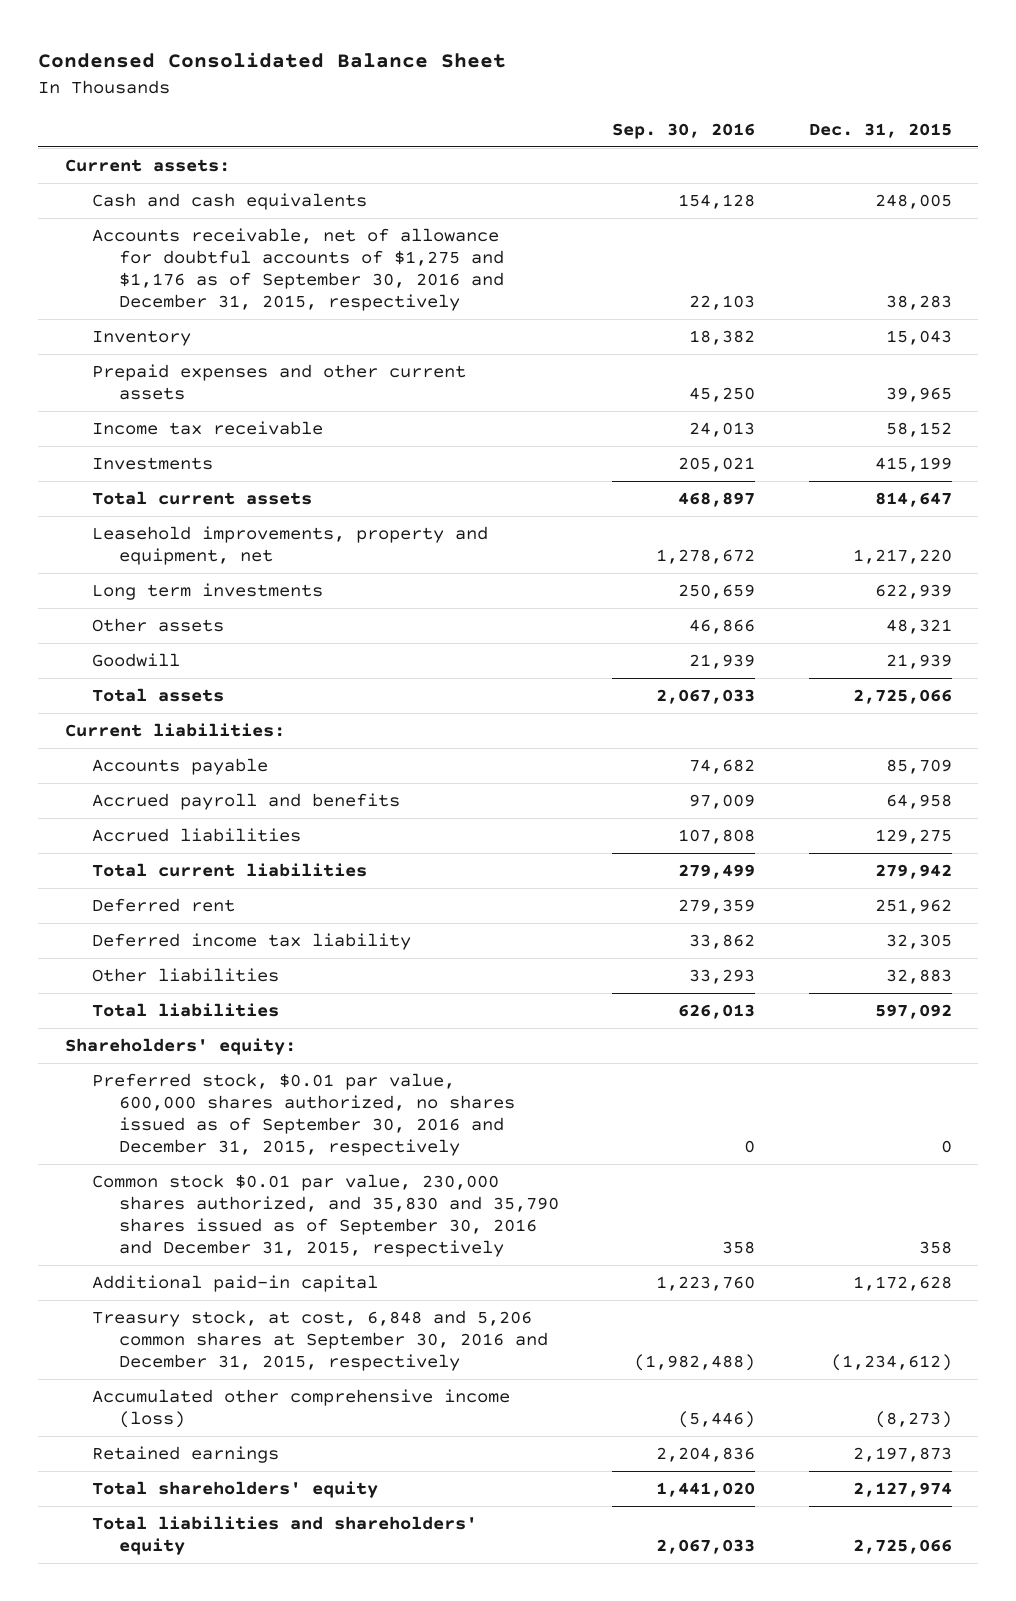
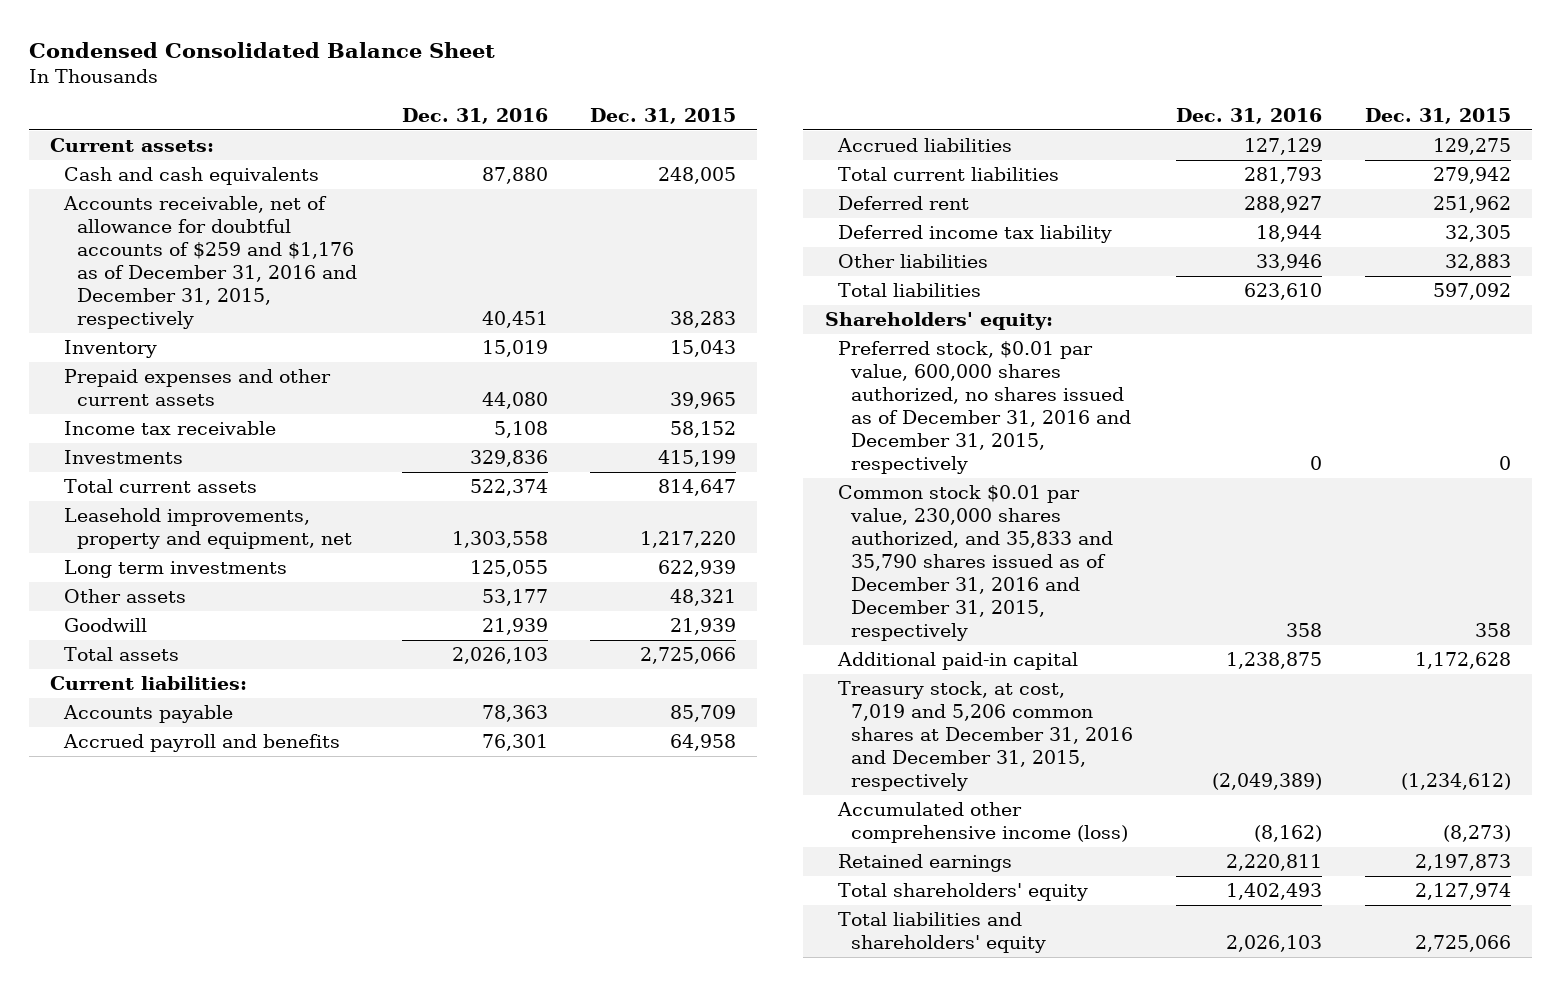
[612,122,756,139] Sep. 30, 2016 -> none
none -> [401,108,548,125] Dec. 31, 2016
[91,228,505,311] Accounts receivable, net of allowance for doubtful accounts of $1,275 and $1,176 as of September 30, 2016 and December 31, 2015, respectively -> [62,196,357,330] Accounts receivable, net of allowance for doubtful accounts of $259 and $1,176 as of December 31, 2016 and December 31, 2015, respectively
[91,1073,516,1156] Preferred stock, $0.01 par value, 600,000 shares authorized, no shares issued as of September 30, 2016 and December 31, 2015, respectively -> [838,341,1132,475] Preferred stock, $0.01 par value, 600,000 shares authorized, no shares issued as of December 31, 2016 and December 31, 2015, respectively
[91,1174,560,1257] Common stock $0.01 par value, 230,000 shares authorized, and 35,830 and 35,790 shares issued as of September 30, 2016 and December 31, 2015, respectively -> [838,485,1114,642] Common stock $0.01 par value, 230,000 shares authorized, and 35,833 and 35,790 shares issued as of December 31, 2016 and December 31, 2015, respectively
[91,1310,549,1371] Treasury stock, at cost, 6,848 and 5,206 common shares at September 30, 2016 and December 31, 2015, respectively -> [838,681,1134,792] Treasury stock, at cost, 7,019 and 5,206 common shares at December 31, 2016 and December 31, 2015, respectively

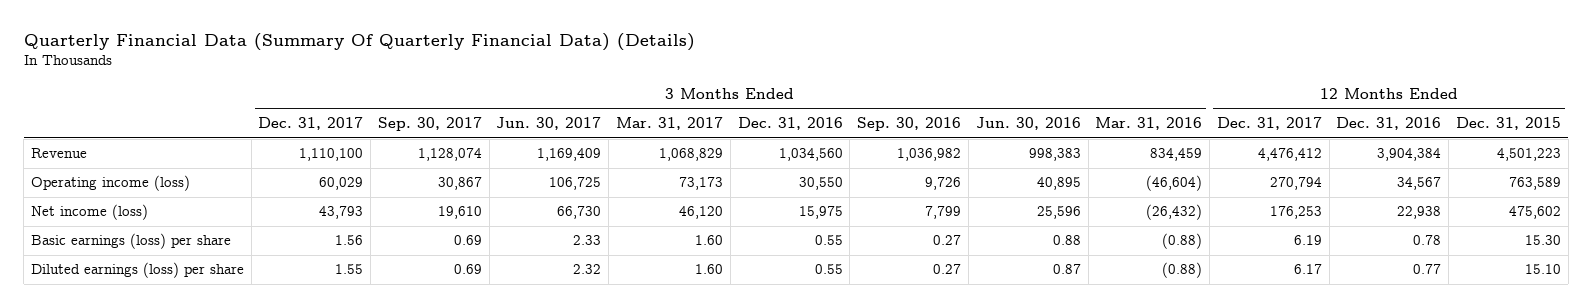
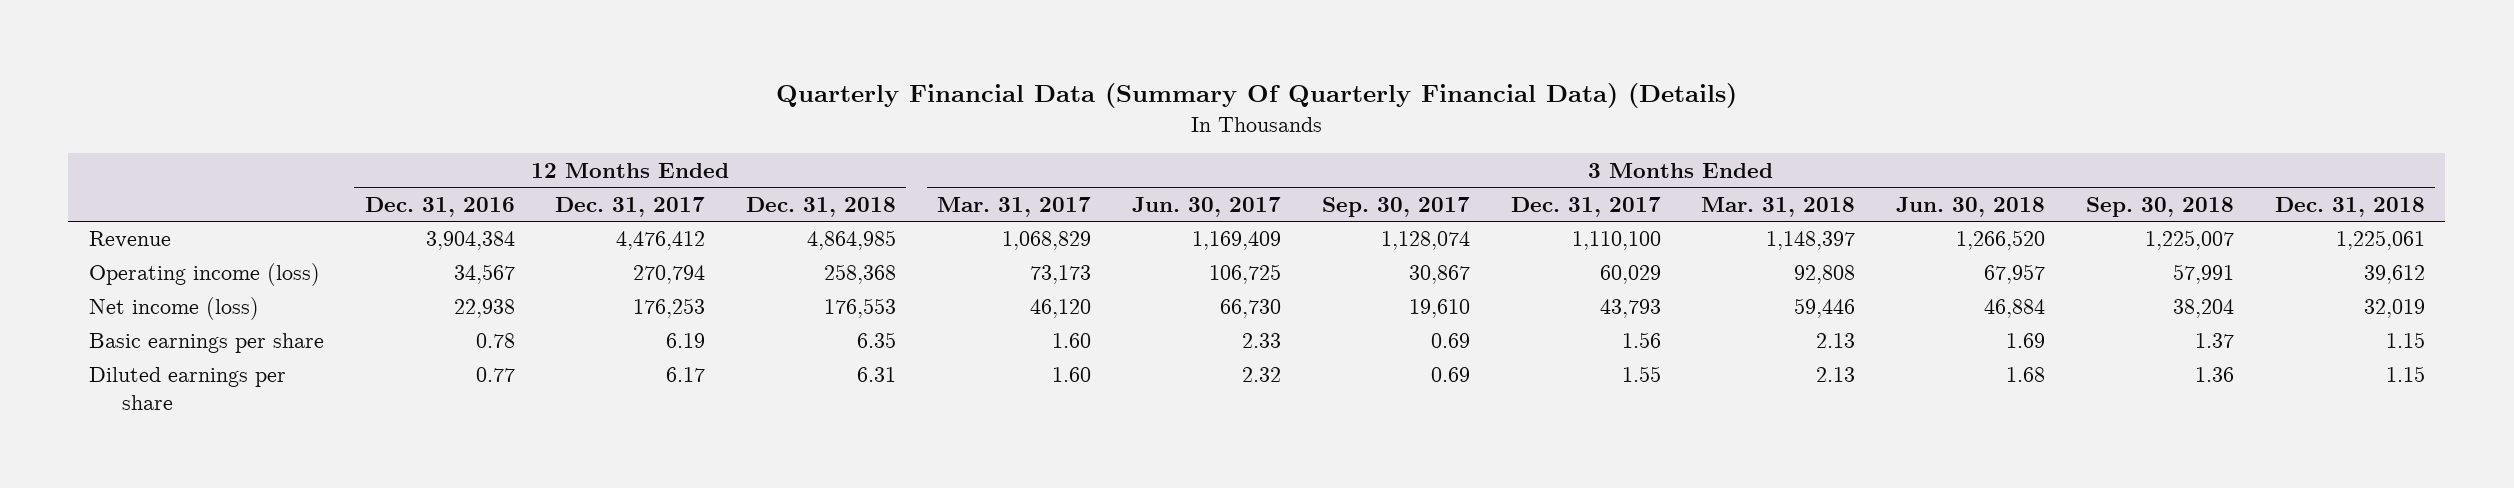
[737,117,843,131] Dec. 31, 2016 -> none
[857,117,962,132] Sep. 30, 2016 -> none
[975,117,1081,131] Jun. 30, 2016 -> none
[1095,117,1203,131] Mar. 31, 2016 -> none
[1455,117,1561,131] Dec. 31, 2015 -> none
none -> [746,196,897,217] Dec. 31, 2018
none -> [1701,196,1856,217] Mar. 31, 2018
none -> [1896,196,2046,217] Jun. 30, 2018
none -> [2085,196,2234,217] Sep. 30, 2018
none -> [2274,196,2425,217] Dec. 31, 2018
[30,233,231,250] Basic earnings (loss) per share -> [88,333,324,354] Basic earnings per share
[30,262,244,279] Diluted earnings (loss) per share -> [88,367,286,411] Diluted earnings per share

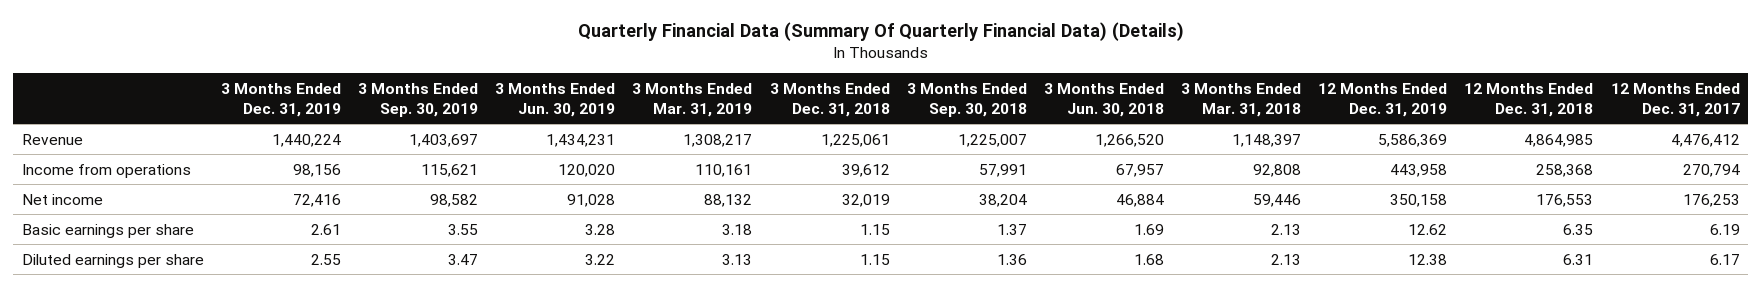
[364,196,515,217] Dec. 31, 2016 -> none
[937,196,1092,217] Mar. 31, 2017 -> none
[1131,196,1281,217] Jun. 30, 2017 -> none
[1321,196,1470,217] Sep. 30, 2017 -> none
[1510,196,1661,217] Dec. 31, 2017 -> none
none -> [220,82,341,117] 3 Months Ended Dec. 31, 2019
none -> [357,82,478,117] 3 Months Ended Sep. 30, 2019
none -> [495,82,616,117] 3 Months Ended Jun. 30, 2019
none -> [632,82,753,117] 3 Months Ended Mar. 31, 2019
none -> [1318,82,1448,117] 12 Months Ended Dec. 31, 2019
[88,263,320,287] Operating income (loss) -> [21,163,191,178] Income from operations
[88,297,259,321] Net income (loss) -> [21,193,103,205] Net income

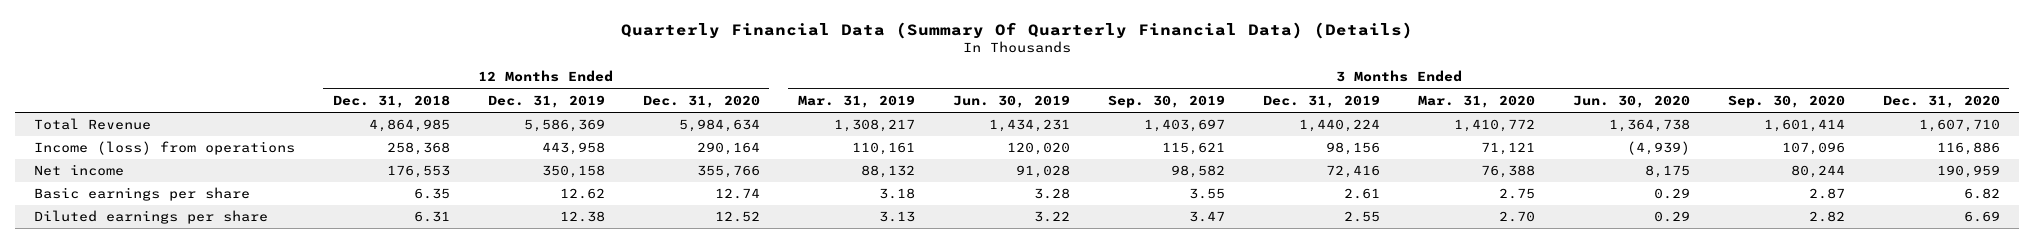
[769,82,890,117] 3 Months Ended Dec. 31, 2018 -> none
[906,82,1027,117] 3 Months Ended Sep. 30, 2018 -> none
[1043,82,1164,117] 3 Months Ended Jun. 30, 2018 -> none
[1181,82,1302,117] 3 Months Ended Mar. 31, 2018 -> none
[1610,82,1740,117] 12 Months Ended Dec. 31, 2017 -> none
none -> [642,94,760,108] Dec. 31, 2020
none -> [1417,94,1535,108] Mar. 31, 2020
none -> [1572,94,1690,108] Jun. 30, 2020
none -> [1727,94,1845,108] Sep. 30, 2020
none -> [1882,94,2000,108] Dec. 31, 2020
[21,133,83,145] Revenue -> [33,118,151,131] Total Revenue
[21,163,191,178] Income from operations -> [33,141,295,156] Income (loss) from operations

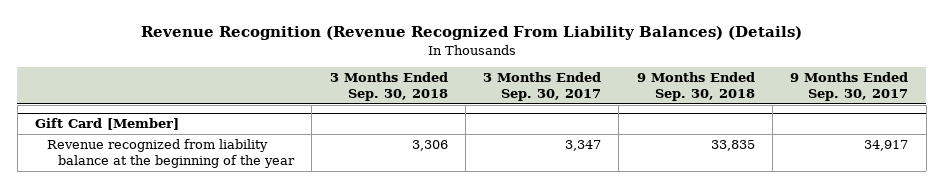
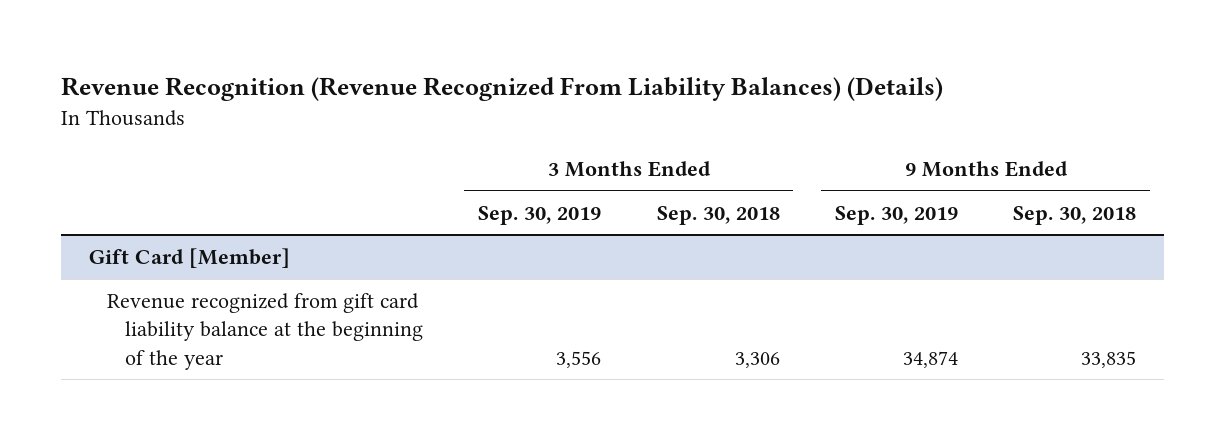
[483,72,602,102] 3 Months Ended Sep. 30, 2017 -> none
[790,72,909,102] 9 Months Ended Sep. 30, 2017 -> none
none -> [478,205,602,225] Sep. 30, 2019
none -> [835,205,959,225] Sep. 30, 2019
[46,138,295,169] Revenue recognized from liability balance at the beginning of the year -> [106,292,423,370] Revenue recognized from gift card liability balance at the beginning of the year

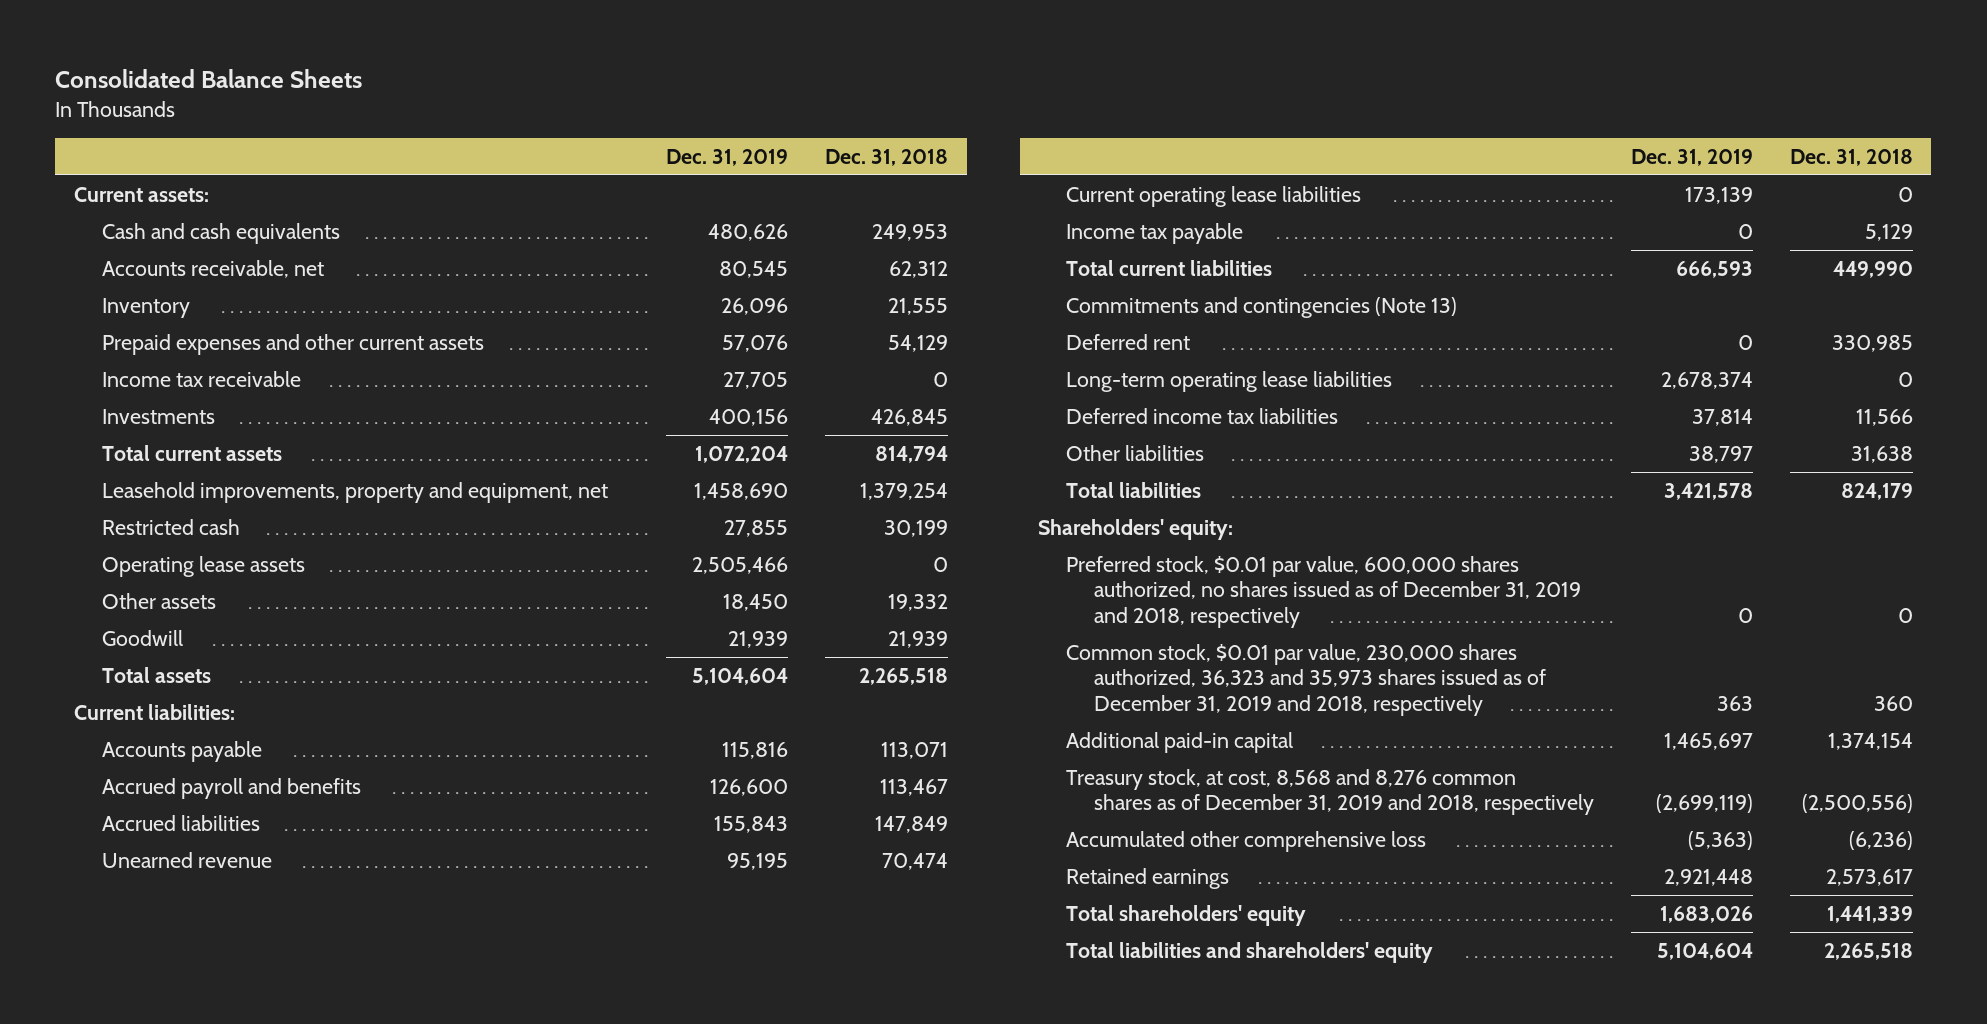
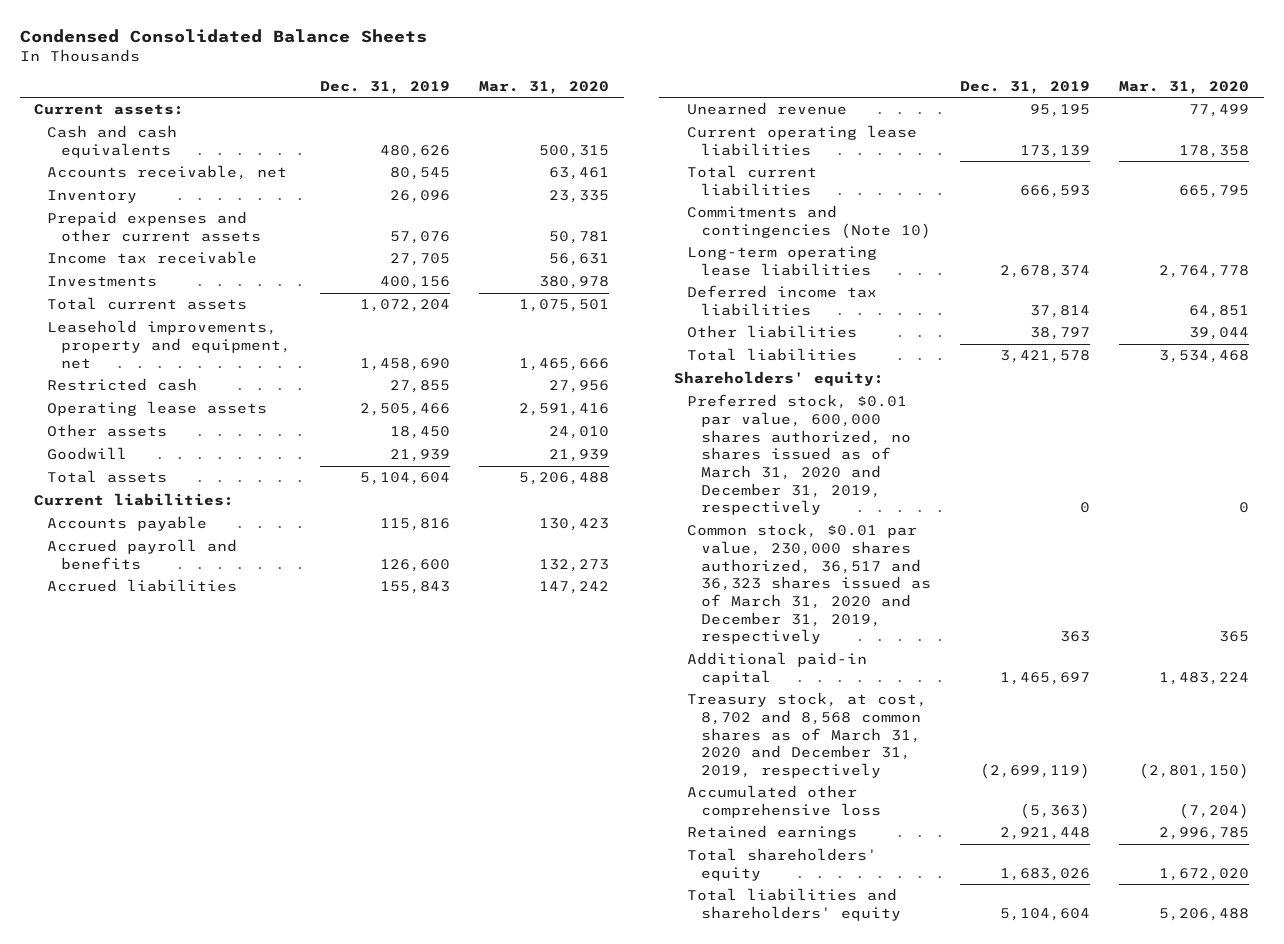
[55,69,363,89] Consolidated Balance Sheets -> [19,28,427,43] Condensed Consolidated Balance Sheets
[825,149,949,167] Dec. 31, 2018 -> none
none -> [479,81,610,95] Mar. 31, 2020
[1066,222,1244,244] Income tax payable -> none
[1066,333,1191,350] Deferred rent -> none
[1066,296,1458,318] Commitments and contingencies (Note 13) -> [687,205,931,240] Commitments and contingencies (Note 10)
[1066,555,1582,629] Preferred stock, $0.01 par value, 600,000 shares authorized, no shares issued as of December 31, 2019 and 2018, respectively -> [687,394,911,516] Preferred stock, $0.01 par value, 600,000 shares authorized, no shares issued as of March 31, 2020 and December 31, 2019, respectively
[1066,643,1547,717] Common stock, $0.01 par value, 230,000 shares authorized, 36,323 and 35,973 shares issued as of December 31, 2019 and 2018, respectively -> [687,523,931,645] Common stock, $0.01 par value, 230,000 shares authorized, 36,517 and 36,323 shares issued as of March 31, 2020 and December 31, 2019, respectively
[1066,768,1595,816] Treasury stock, at cost, 8,568 and 8,276 common shares as of December 31, 2019 and 2018, respectively -> [687,692,928,779] Treasury stock, at cost, 8,702 and 8,568 common shares as of March 31, 2020 and December 31, 2019, respectively

